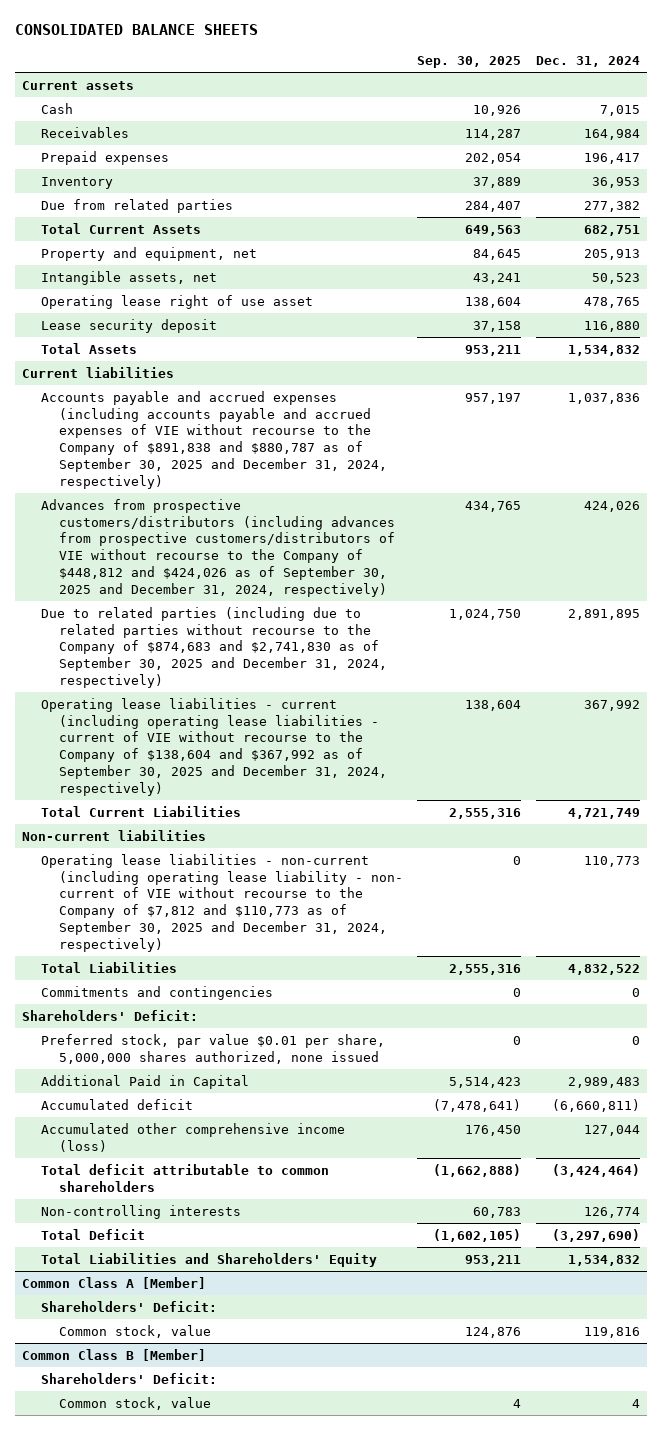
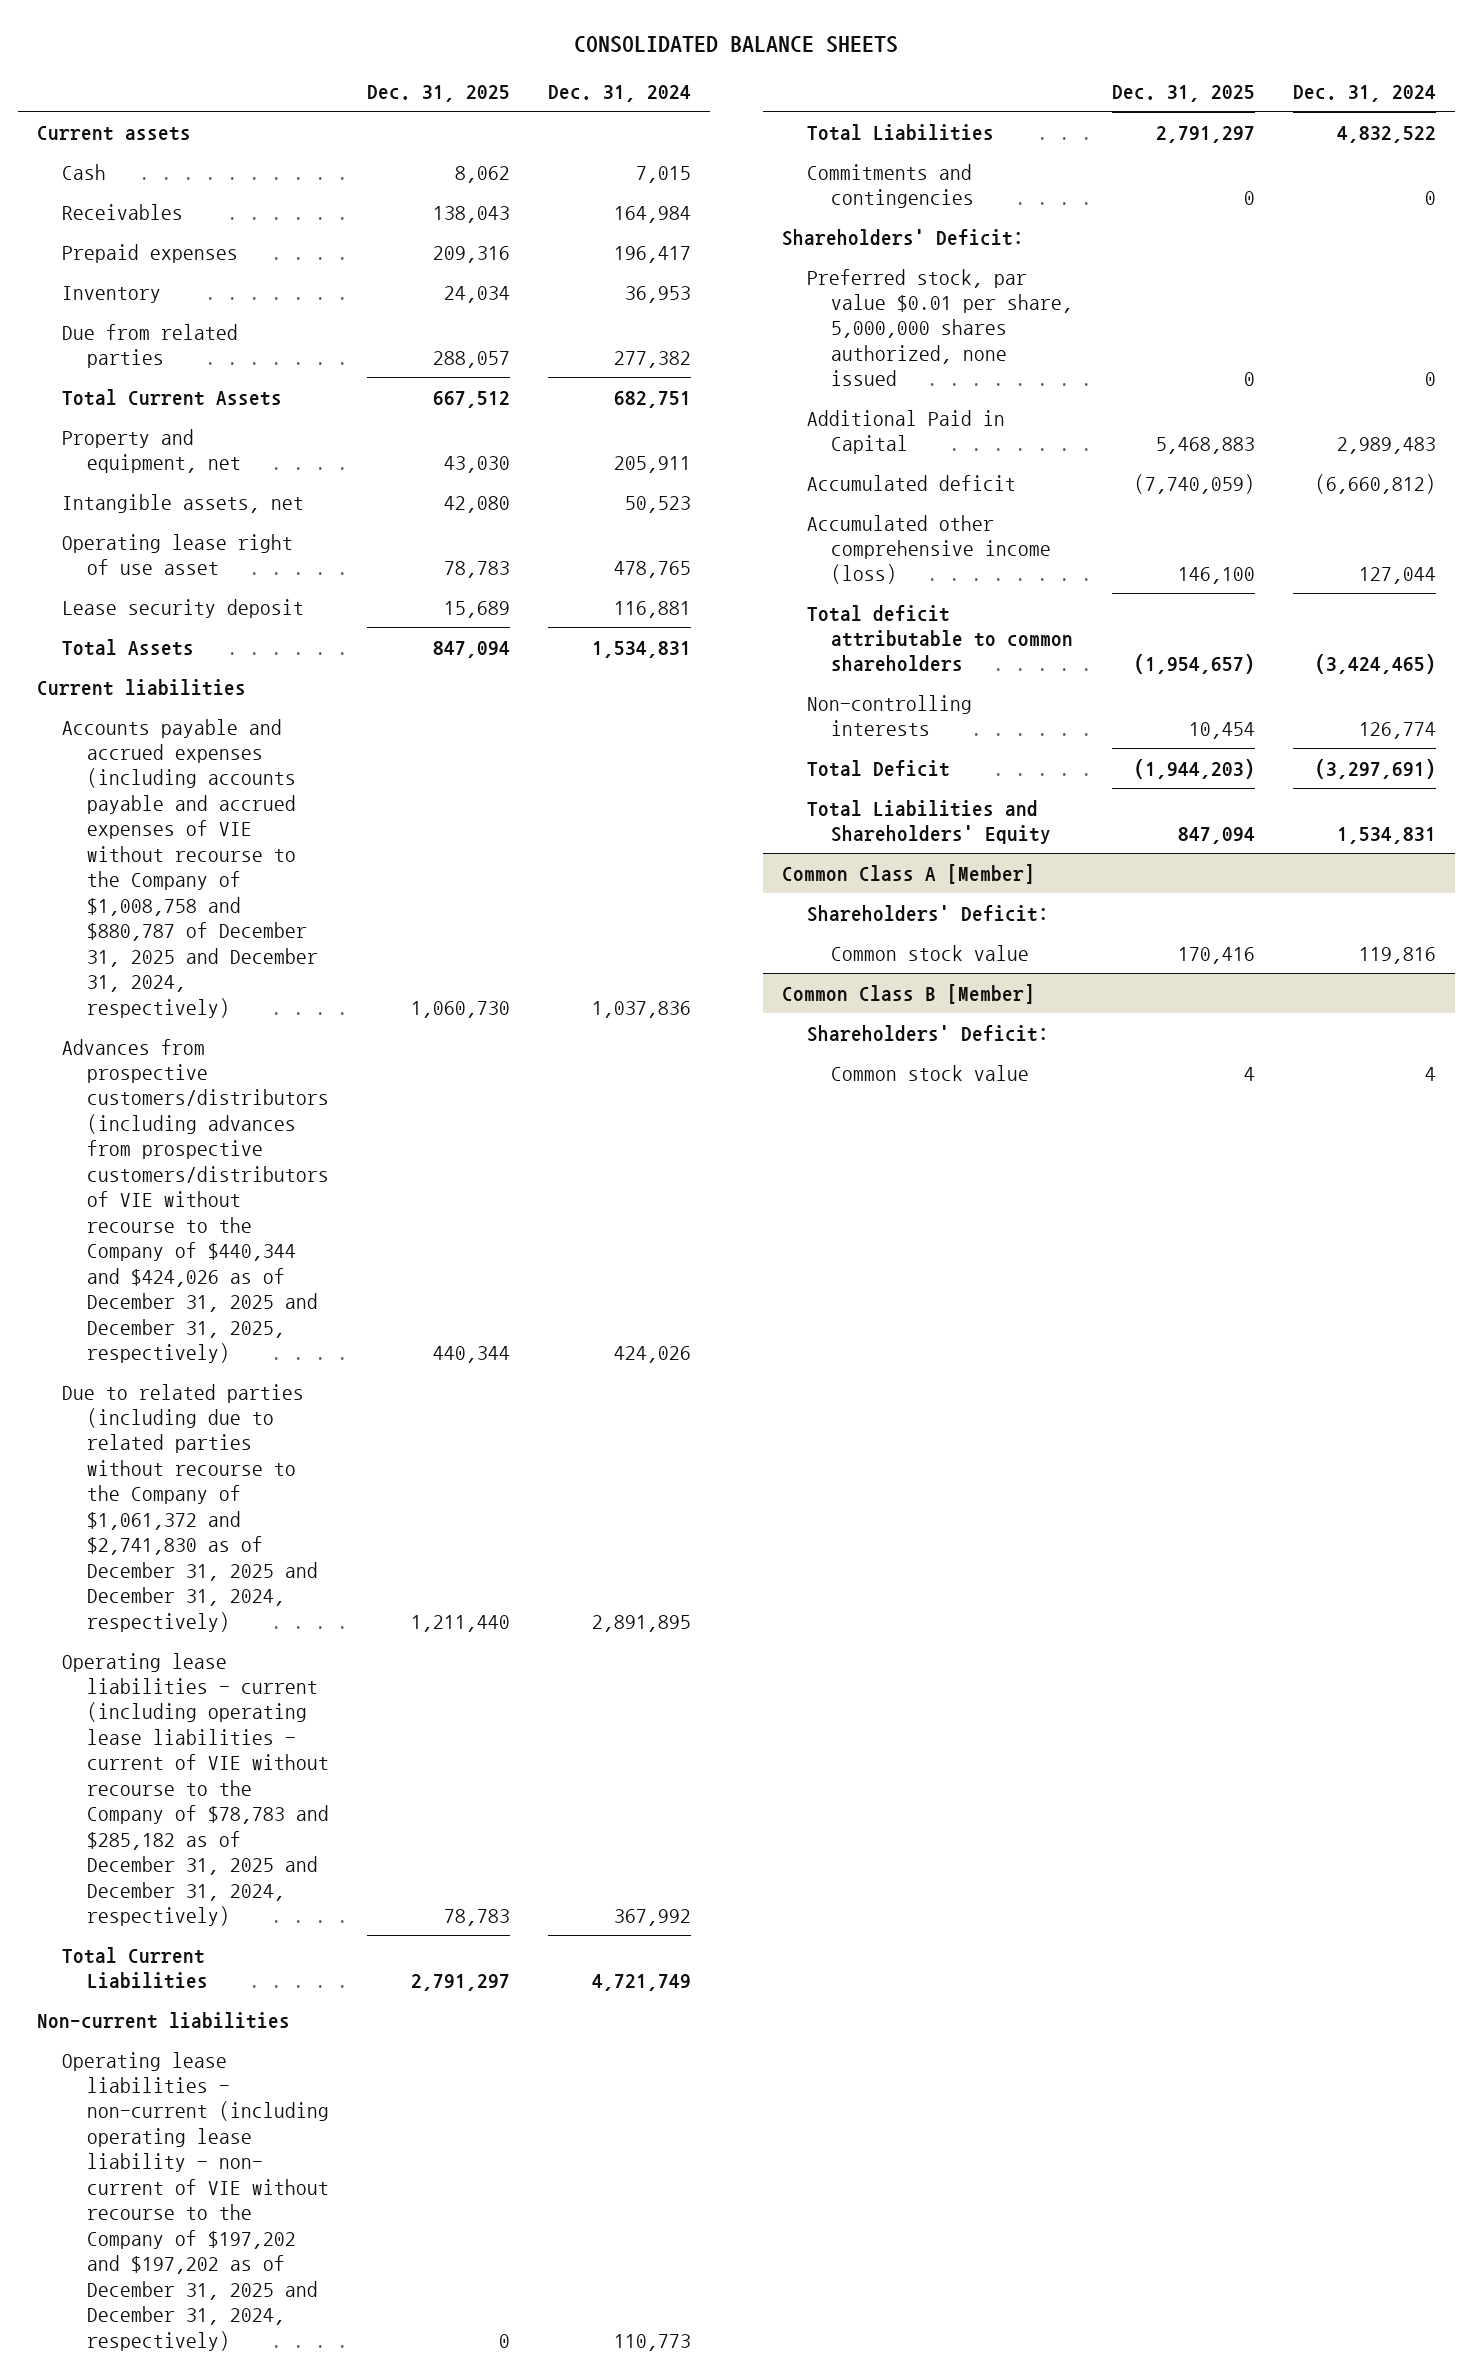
[417,56,522,69] Sep. 30, 2025 -> none
none -> [366,85,510,103] Dec. 31, 2025
[583,248,640,260] 205,913 -> [614,455,692,473] 205,911
[583,320,640,332] 116,880 -> [614,600,692,618] 116,881
[567,344,640,356] 1,534,832 -> [592,640,692,658] 1,534,831
[40,390,387,490] Accounts payable and accrued expenses (including accounts payable and accrued expenses of VIE without recourse to the Company of $891,838 and $880,787 as of September 30, 2025 and December 31, 2024, respectively) -> [61,718,318,1018] Accounts payable and accrued expenses (including accounts payable and accrued expenses of VIE without recourse to the Company of $1,008,758 and $880,787 of December 31, 2025 and December 31, 2024, respectively)
[40,498,395,598] Advances from prospective customers/distributors (including advances from prospective customers/distributors of VIE without recourse to the Company of $448,812 and $424,026 as of September 30, 2025 and December 31, 2024, respectively) -> [61,1038,329,1364] Advances from prospective customers/distributors (including advances from prospective customers/distributors of VIE without recourse to the Company of $440,344 and $424,026 as of December 31, 2025 and December 31, 2025, respectively)
[40,606,387,689] Due to related parties (including due to related parties without recourse to the Company of $874,683 and $2,741,830 as of September 30, 2025 and December 31, 2024, respectively) -> [61,1383,318,1632] Due to related parties (including due to related parties without recourse to the Company of $1,061,372 and $2,741,830 as of December 31, 2025 and December 31, 2024, respectively)
[40,697,387,797] Operating lease liabilities - current (including operating lease liabilities - current of VIE without recourse to the Company of $138,604 and $367,992 as of September 30, 2025 and December 31, 2024, respectively) -> [61,1652,329,1927] Operating lease liabilities - current (including operating lease liabilities - current of VIE without recourse to the Company of $78,783 and $285,182 as of December 31, 2025 and December 31, 2024, respectively)
[40,853,403,953] Operating lease liabilities - non-current (including operating lease liability - non- current of VIE without recourse to the Company of $7,812 and $110,773 as of September 30, 2025 and December 31, 2024, respectively) -> [61,2051,329,2351] Operating lease liabilities - non-current (including operating lease liability - non- current of VIE without recourse to the Company of $197,202 and $197,202 as of December 31, 2025 and December 31, 2024, respectively)
[551,1098,640,1112] (6,660,811) -> [1314,473,1436,494] (6,660,812)
[551,1163,640,1177] (3,424,464) -> [1314,654,1436,675] (3,424,465)
[551,1228,640,1242] (3,297,690) -> [1314,758,1436,779] (3,297,691)
[567,1254,640,1266] 1,534,832 -> [1336,826,1436,844] 1,534,831
[58,1324,211,1338] Common stock, value -> [831,944,1030,961] Common stock value
[58,1396,211,1410] Common stock, value -> [831,1064,1030,1081] Common stock value

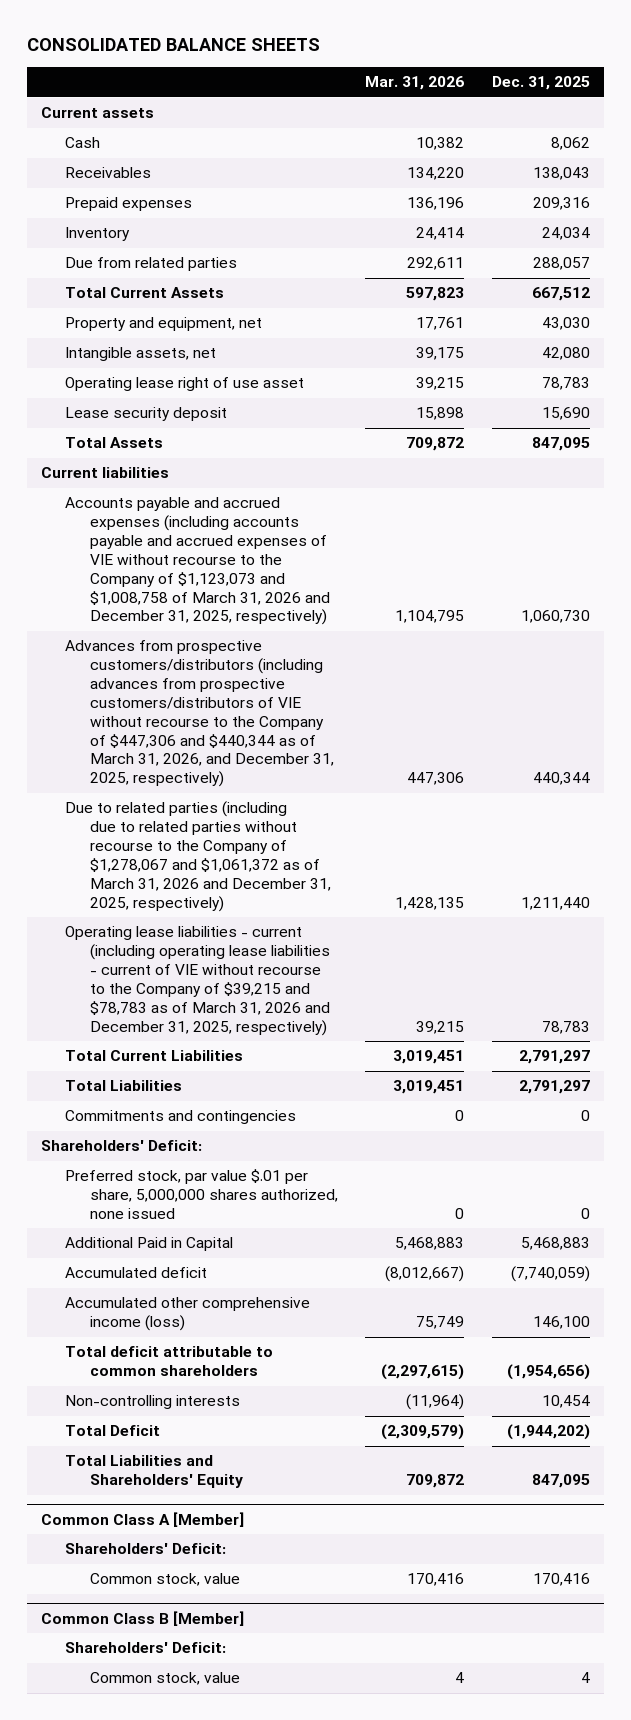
[548,85,692,103] Dec. 31, 2024 -> none
none -> [365,76,465,91] Mar. 31, 2026
[443,600,510,618] 15,689 -> [541,407,590,421] 15,690
[432,640,510,658] 847,094 -> [531,437,590,452] 847,095
[61,718,318,1018] Accounts payable and accrued expenses (including accounts payable and accrued expenses of VIE without recourse to the Company of $1,008,758 and $880,787 of December 31, 2025 and December 31, 2024, respectively) -> [65,497,330,626] Accounts payable and accrued expenses (including accounts payable and accrued expenses of VIE without recourse to the Company of $1,123,073 and $1,008,758 of March 31, 2026 and December 31, 2025, respectively)
[61,1038,329,1364] Advances from prospective customers/distributors (including advances from prospective customers/distributors of VIE without recourse to the Company of $440,344 and $424,026 as of December 31, 2025 and December 31, 2025, respectively) -> [65,640,334,788] Advances from prospective customers/distributors (including advances from prospective customers/distributors of VIE without recourse to the Company of $447,306 and $440,344 as of March 31, 2026, and December 31, 2025, respectively)
[61,1383,318,1632] Due to related parties (including due to related parties without recourse to the Company of $1,061,372 and $2,741,830 as of December 31, 2025 and December 31, 2024, respectively) -> [65,801,331,912] Due to related parties (including due to related parties without recourse to the Company of $1,278,067 and $1,061,372 as of March 31, 2026 and December 31, 2025, respectively)
[61,1652,329,1927] Operating lease liabilities - current (including operating lease liabilities - current of VIE without recourse to the Company of $78,783 and $285,182 as of December 31, 2025 and December 31, 2024, respectively) -> [65,926,330,1036] Operating lease liabilities - current (including operating lease liabilities - current of VIE without recourse to the Company of $39,215 and $78,783 as of March 31, 2026 and December 31, 2025, respectively)
[37,2011,291,2029] Non-current liabilities -> none
[61,2051,329,2351] Operating lease liabilities - non-current (including operating lease liability - non- current of VIE without recourse to the Company of $197,202 and $197,202 as of December 31, 2025 and December 31, 2024, respectively) -> none
[806,268,1074,387] Preferred stock, par value $0.01 per share, 5,000,000 shares authorized, none issued -> [65,1169,338,1220] Preferred stock, par value $.01 per share, 5,000,000 shares authorized, none issued
[1133,654,1255,675] (1,954,657) -> [506,1364,590,1381] (1,954,656)
[1133,758,1255,779] (1,944,203) -> [506,1424,590,1441] (1,944,202)
[1177,826,1255,844] 847,094 -> [531,1474,590,1489] 847,095
[831,944,1030,961] Common stock value -> [89,1573,240,1587] Common stock, value
[831,1064,1030,1081] Common stock value -> [89,1672,240,1686] Common stock, value

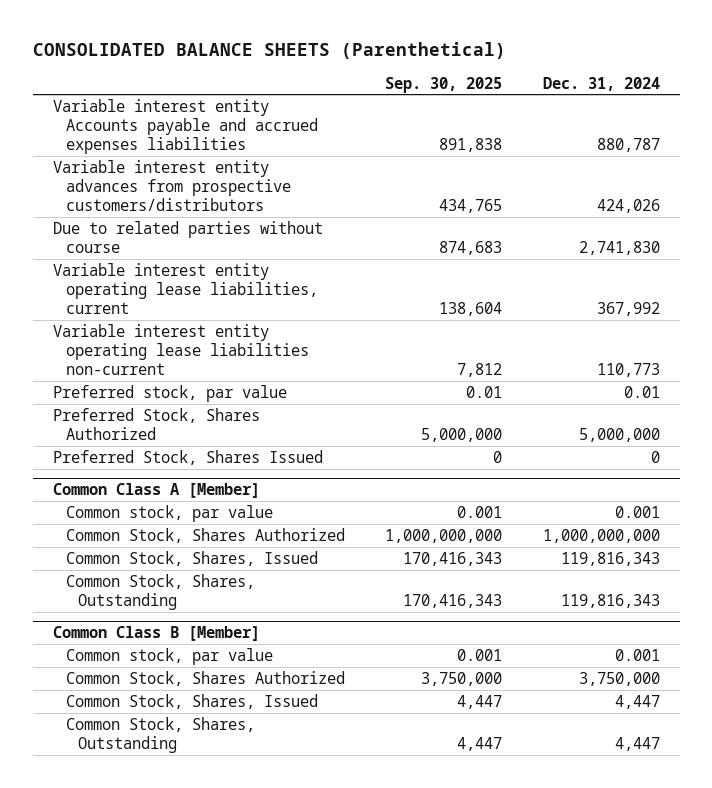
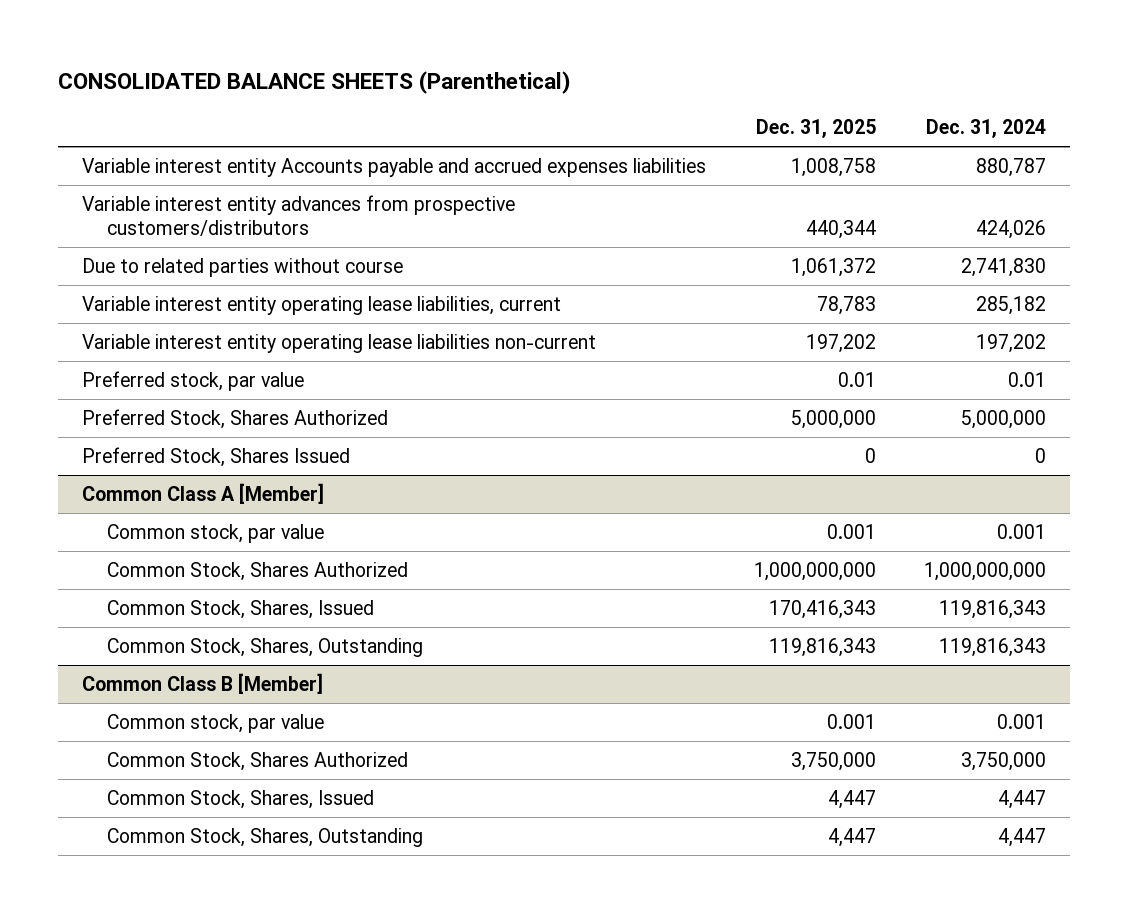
[385,76,503,93] Sep. 30, 2025 -> none
none -> [756,119,877,139] Dec. 31, 2025
[596,302,660,317] 367,992 -> [975,295,1046,315] 285,182
[596,363,660,378] 110,773 -> [975,333,1046,353] 197,202

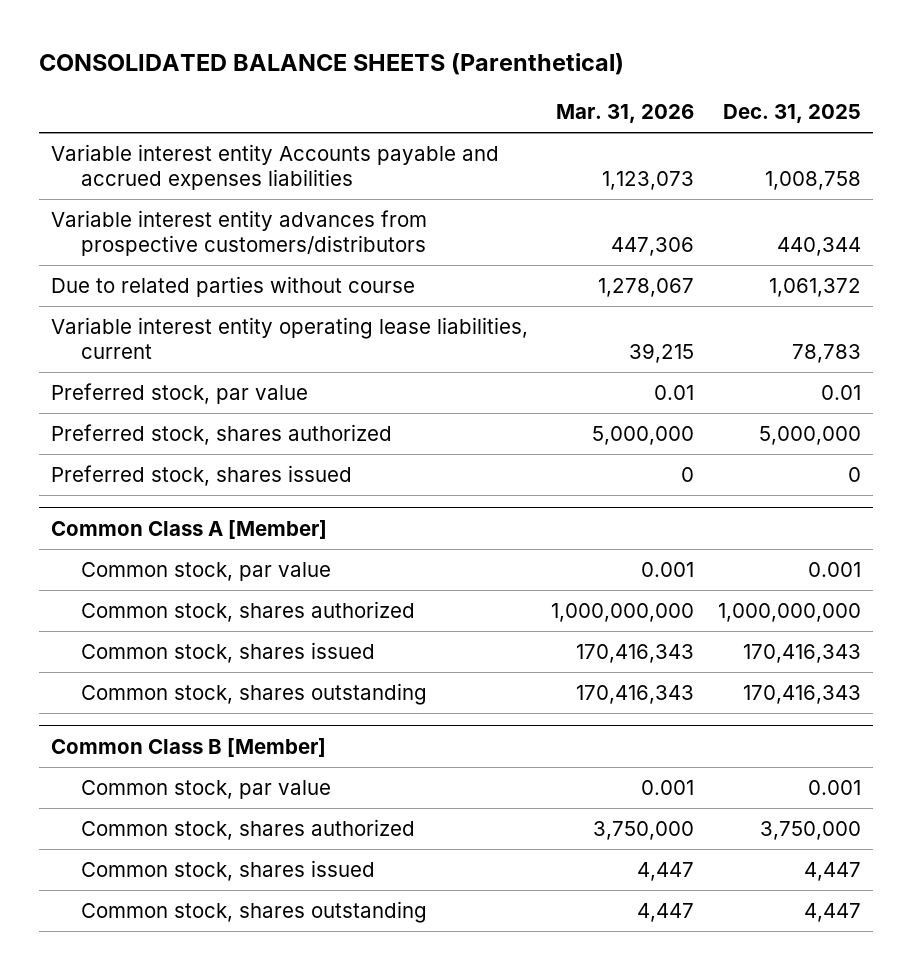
[925,119,1046,139] Dec. 31, 2024 -> none
none -> [556,103,695,123] Mar. 31, 2026
[82,333,597,353] Variable interest entity operating lease liabilities non-current -> none
[82,408,389,429] Preferred Stock, Shares Authorized -> [50,423,392,445] Preferred stock, shares authorized
[82,446,351,467] Preferred Stock, Shares Issued -> [50,464,352,486] Preferred stock, shares issued
[106,561,408,581] Common Stock, Shares Authorized -> [81,600,416,622] Common stock, shares authorized
[106,599,374,619] Common Stock, Shares, Issued -> [81,641,376,663] Common stock, shares issued
[106,637,423,657] Common Stock, Shares, Outstanding -> [81,682,428,705] Common stock, shares outstanding
[769,637,877,657] 119,816,343 -> [743,684,862,704] 170,416,343
[106,751,408,771] Common Stock, Shares Authorized -> [81,818,416,840] Common stock, shares authorized
[106,789,374,809] Common Stock, Shares, Issued -> [81,859,376,881] Common stock, shares issued
[106,827,423,847] Common Stock, Shares, Outstanding -> [81,900,428,923] Common stock, shares outstanding

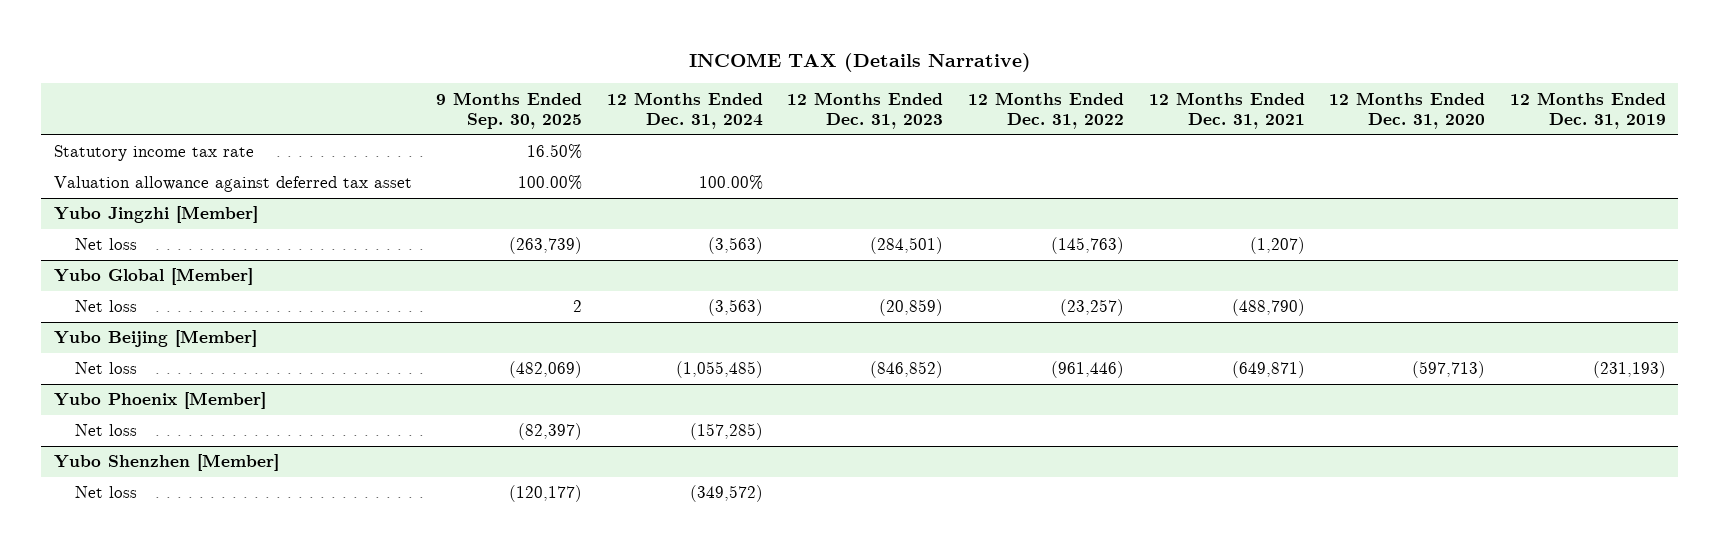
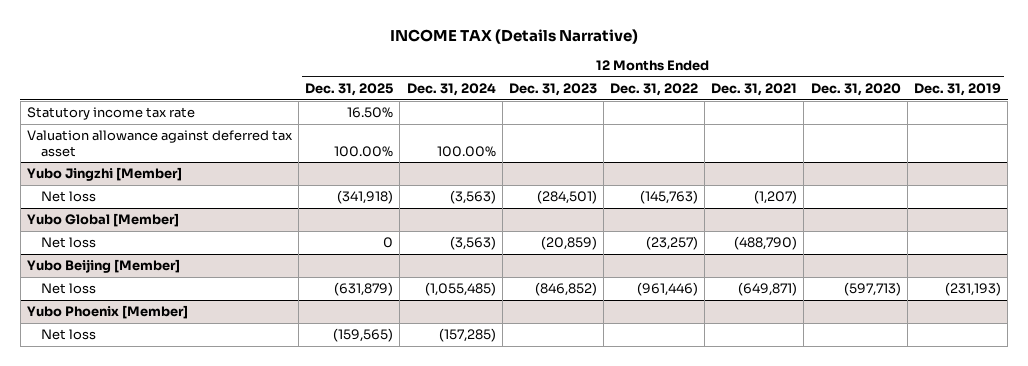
[436,91,583,129] 9 Months Ended Sep. 30, 2025 -> none
none -> [305,83,394,97] Dec. 31, 2025
[53,454,279,472] Yubo Shenzhen [Member] -> none
[74,486,137,499] Net loss -> none

